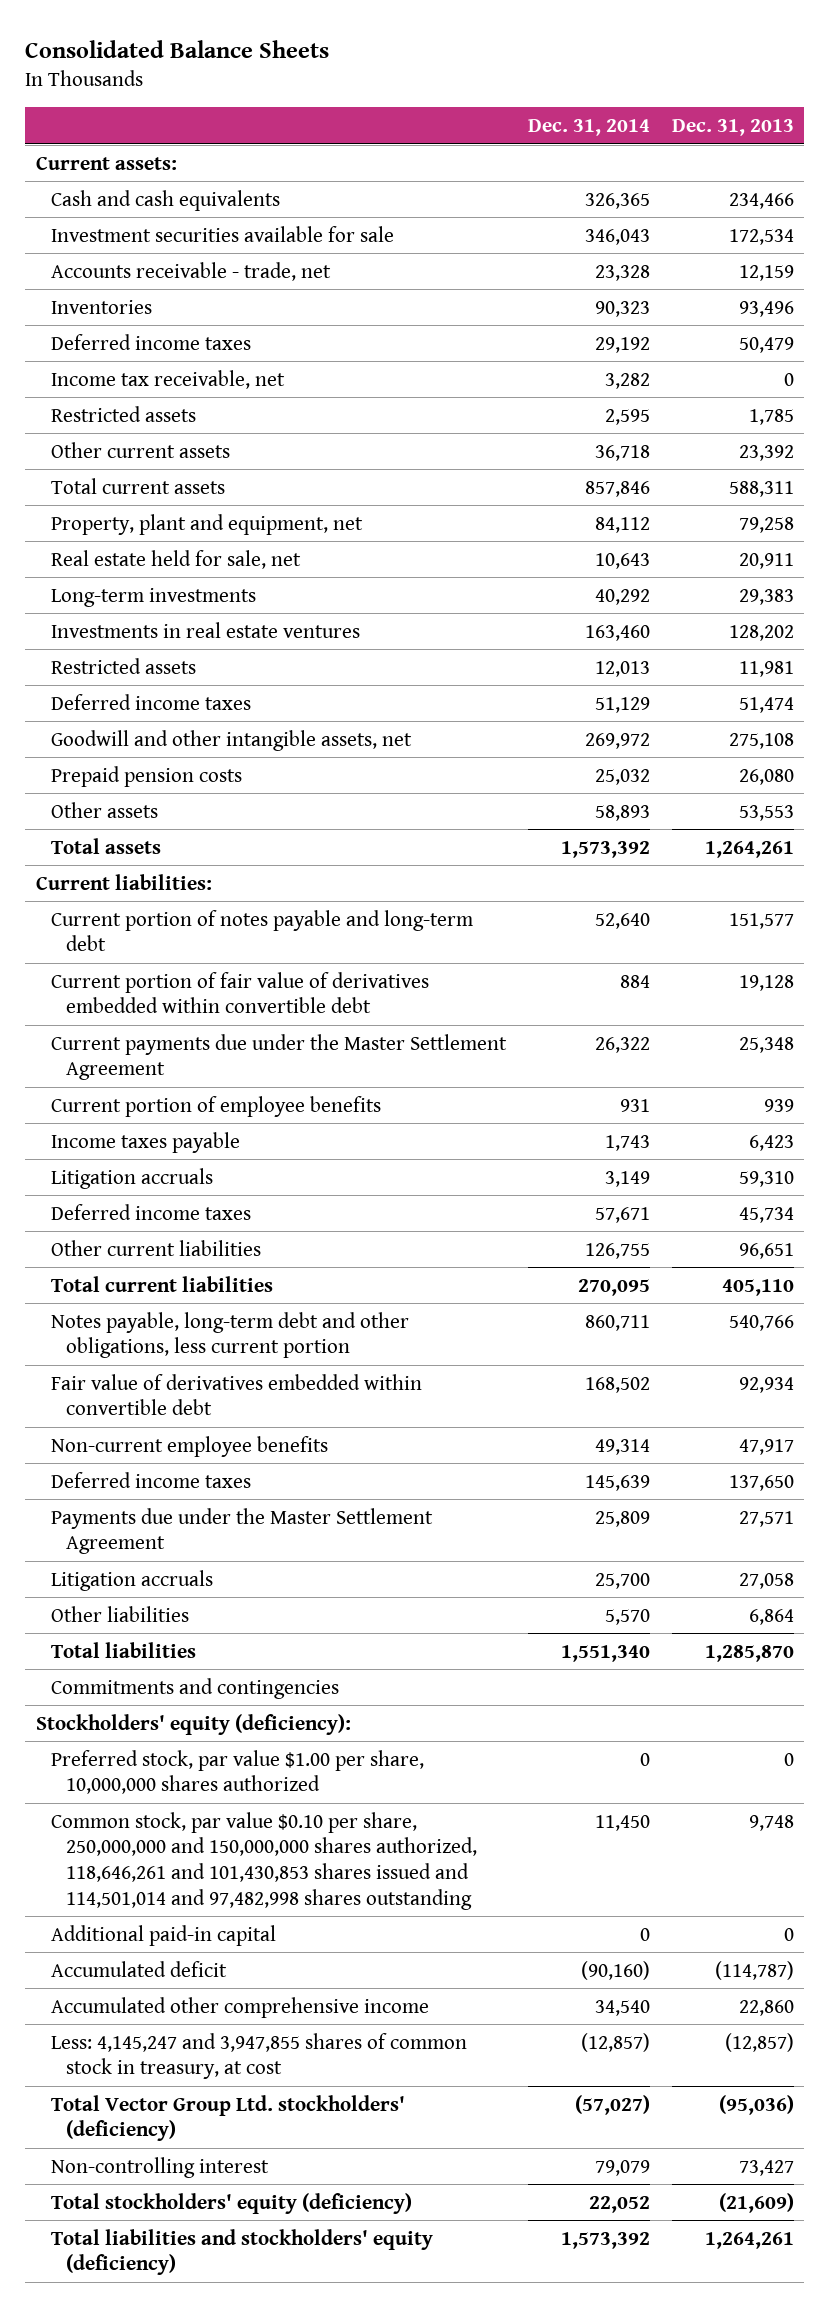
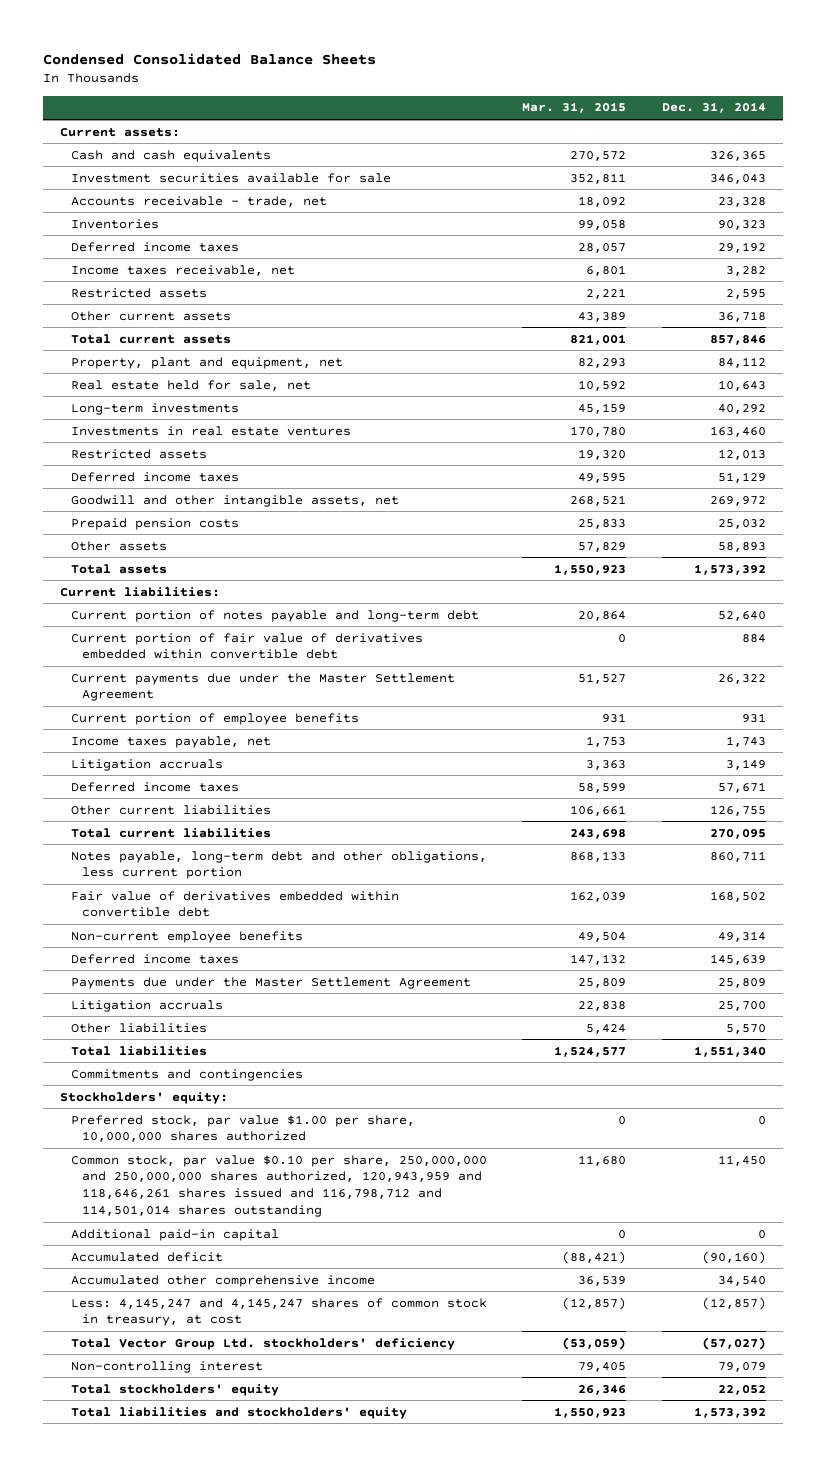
[25,39,330,58] Consolidated Balance Sheets -> [42,52,376,65] Condensed Consolidated Balance Sheets
[671,119,794,137] Dec. 31, 2013 -> none
none -> [522,102,627,114] Mar. 31, 2015
[51,369,286,389] Income tax receivable, net -> [71,264,296,276] Income taxes receivable, net
[51,1131,241,1153] Income taxes payable -> [71,735,272,748] Income taxes payable, net
[36,1713,352,1735] Stockholders' equity (deficiency): -> [60,1091,229,1104] Stockholders' equity:
[51,1811,478,1910] Common stock, par value $0.10 per share, 250,000,000 and 150,000,000 shares authorized, 118,646,261 and 101,430,853 shares issued and 114,501,014 and 97,482,998 shares outstanding -> [71,1154,488,1218] Common stock, par value $0.10 per share, 250,000,000 and 250,000,000 shares authorized, 120,943,959 and 118,646,261 shares issued and 116,798,712 and 114,501,014 shares outstanding
[51,2032,468,2080] Less: 4,145,247 and 3,947,855 shares of common stock in treasury, at cost -> [71,1297,488,1327] Less: 4,145,247 and 4,145,247 shares of common stock in treasury, at cost
[51,2094,406,2142] Total Vector Group Ltd. stockholders' (deficiency) -> [71,1337,456,1350] Total Vector Group Ltd. stockholders' deficiency
[51,2192,413,2214] Total stockholders' equity (deficiency) -> [71,1383,280,1396] Total stockholders' equity
[51,2228,434,2276] Total liabilities and stockholders' equity (deficiency) -> [71,1406,408,1419] Total liabilities and stockholders' equity

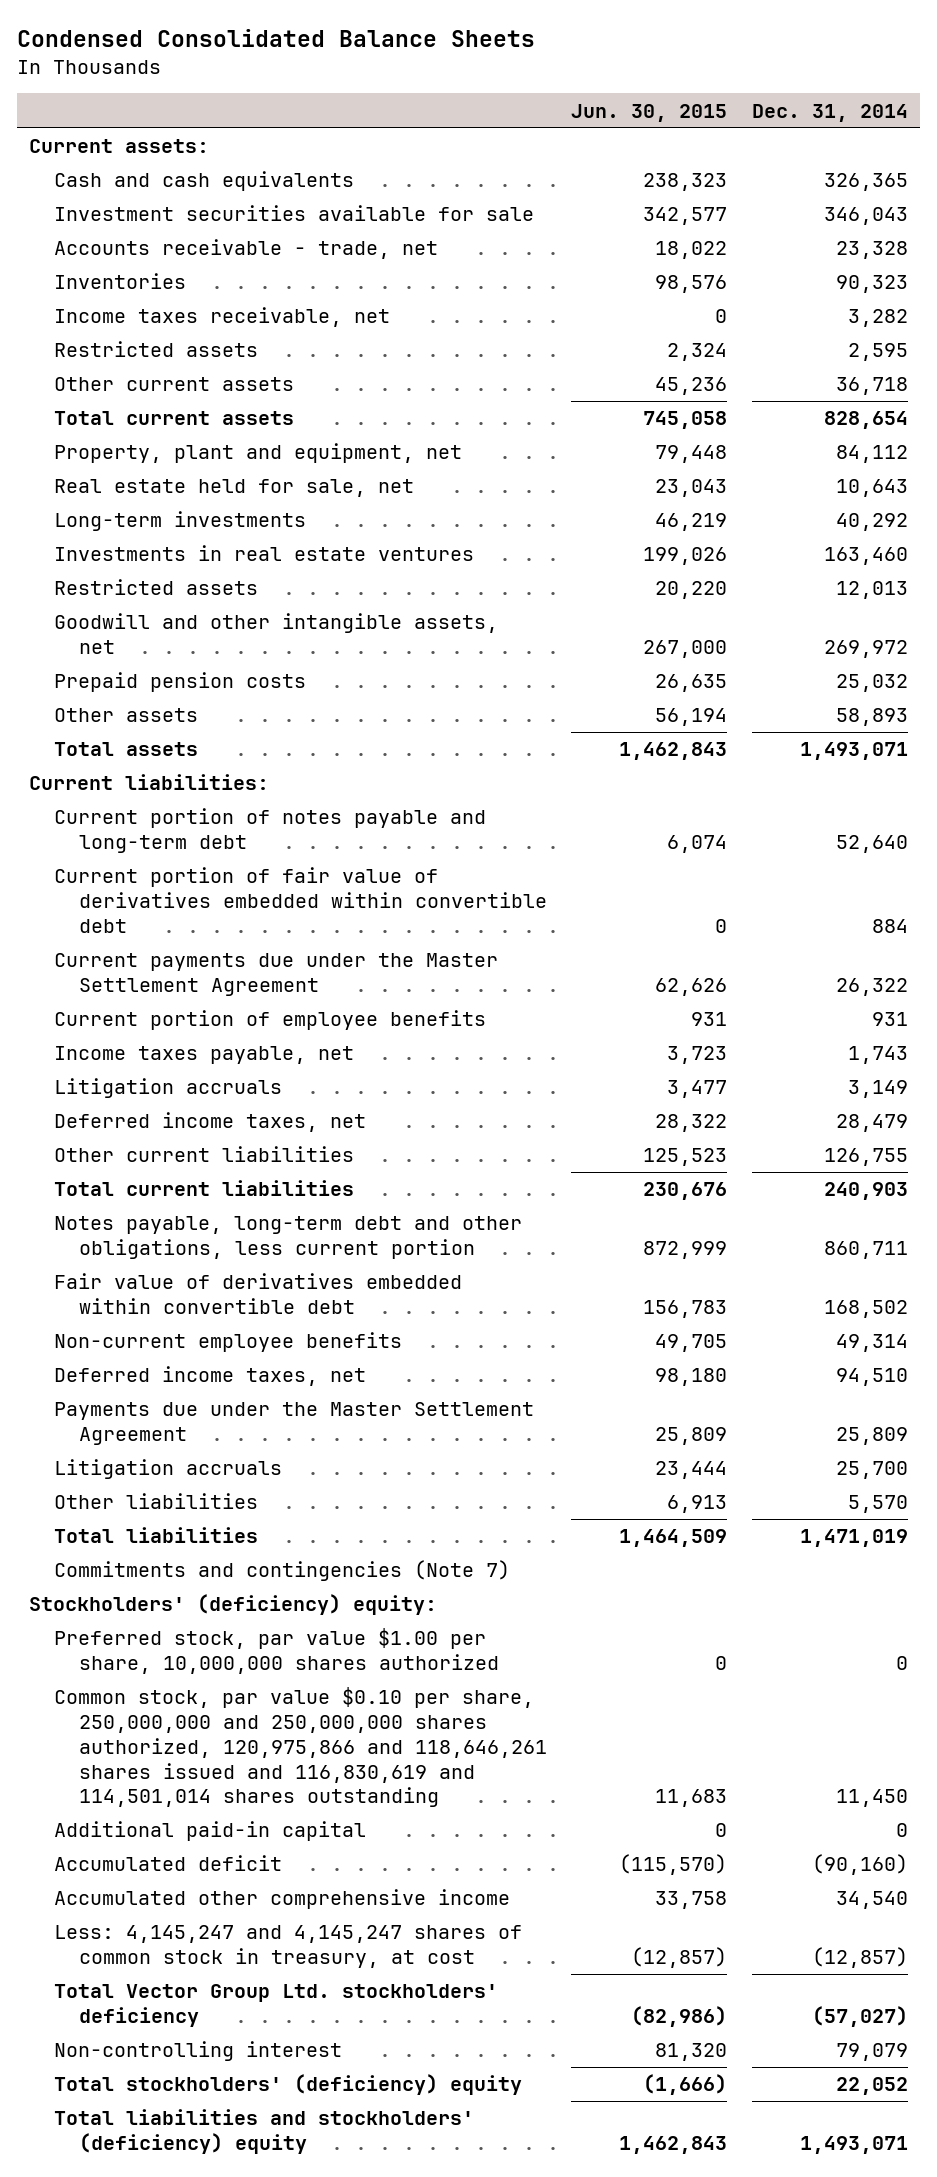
[522,102,627,114] Mar. 31, 2015 -> none
none -> [571,103,728,122] Jun. 30, 2015
[71,241,240,252] Deferred income taxes -> none
[709,334,766,345] 857,846 -> [823,411,908,430] 828,654
[71,471,240,482] Deferred income taxes -> none
[693,563,766,575] 1,573,392 -> [799,742,908,761] 1,493,071
[71,781,240,792] Deferred income taxes -> [53,1112,366,1133] Deferred income taxes, net
[717,781,766,793] 57,671 -> [835,1114,908,1133] 28,479
[709,828,766,839] 270,095 -> [823,1182,908,1201] 240,903
[71,953,240,964] Deferred income taxes -> [53,1366,366,1387] Deferred income taxes, net
[709,953,766,965] 145,639 -> [835,1368,908,1387] 94,510
[693,1045,766,1057] 1,551,340 -> [799,1529,908,1548] 1,471,019
[71,1068,304,1081] Commitments and contingencies -> [53,1560,510,1582] Commitments and contingencies (Note 7)
[60,1091,229,1104] Stockholders' equity: -> [28,1594,437,1616] Stockholders' (deficiency) equity:
[71,1154,488,1218] Common stock, par value $0.10 per share, 250,000,000 and 250,000,000 shares authorized, 120,943,959 and 118,646,261 shares issued and 116,798,712 and 114,501,014 shares outstanding -> [53,1687,547,1808] Common stock, par value $0.10 per share, 250,000,000 and 250,000,000 shares authorized, 120,975,866 and 118,646,261 shares issued and 116,830,619 and 114,501,014 shares outstanding
[71,1383,280,1396] Total stockholders' equity -> [53,2074,522,2096] Total stockholders' (deficiency) equity
[71,1406,408,1419] Total liabilities and stockholders' equity -> [53,2109,474,2155] Total liabilities and stockholders' (deficiency) equity
[693,1406,766,1418] 1,573,392 -> [799,2136,908,2155] 1,493,071

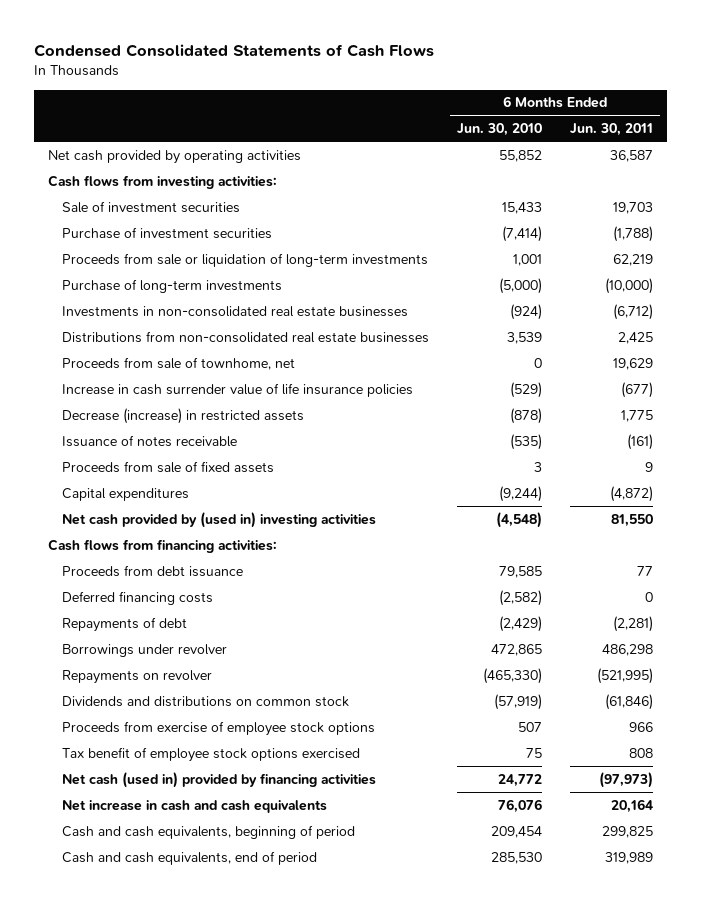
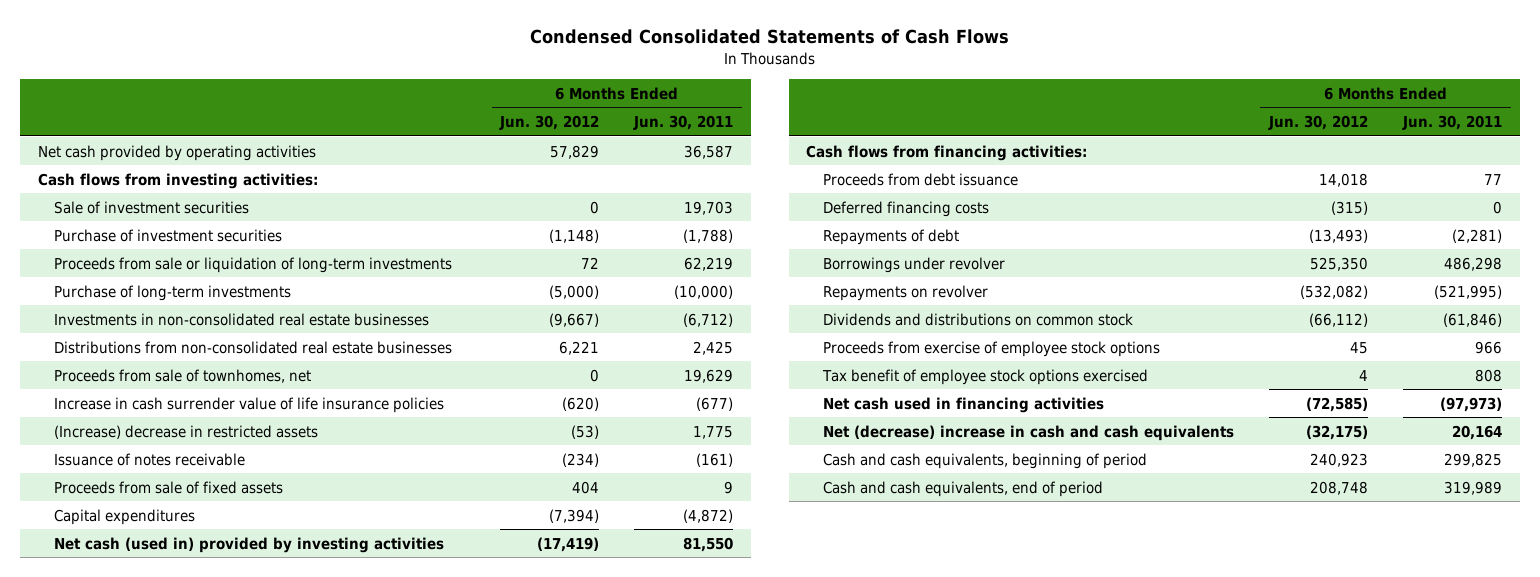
[456,123,542,137] Jun. 30, 2010 -> none
none -> [499,114,600,130] Jun. 30, 2012
[61,356,295,370] Proceeds from sale of townhome, net -> [54,368,312,383] Proceeds from sale of townhomes, net
[61,407,304,424] Decrease (increase) in restricted assets -> [54,424,319,439] (Increase) decrease in restricted assets
[61,511,376,528] Net cash provided by (used in) investing activities -> [54,536,445,553] Net cash (used in) provided by investing activities
[61,771,376,788] Net cash (used in) provided by financing activities -> [822,396,1104,413] Net cash used in financing activities
[61,799,327,813] Net increase in cash and cash equivalents -> [822,424,1234,441] Net (decrease) increase in cash and cash equivalents

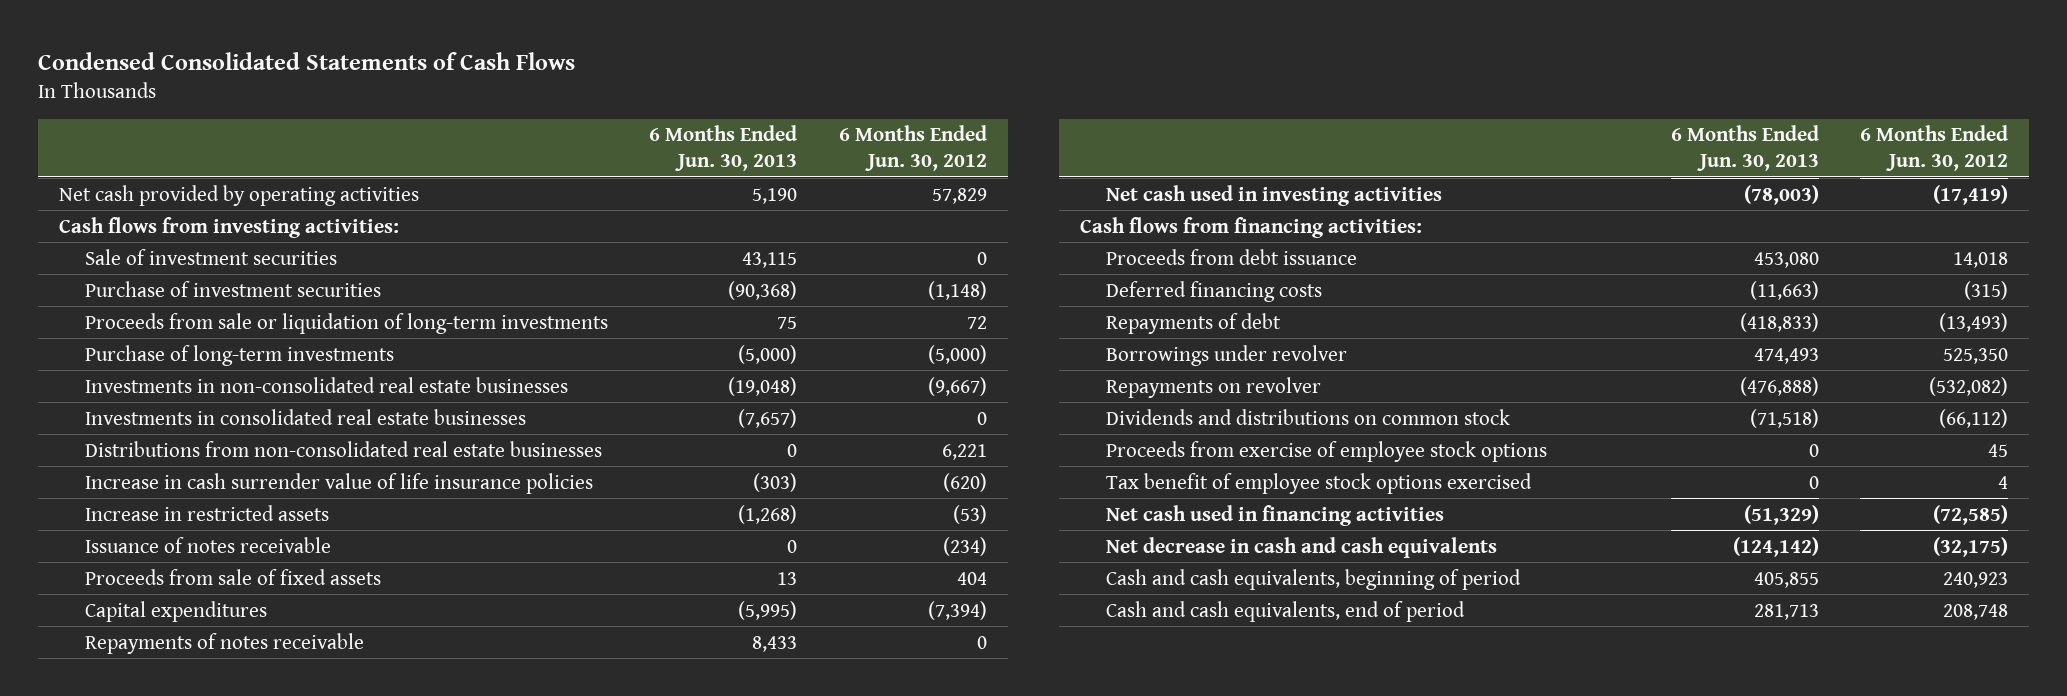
[633,114,734,130] Jun. 30, 2011 -> none
none -> [649,125,798,171] 6 Months Ended Jun. 30, 2013
none -> [85,408,527,425] Investments in consolidated real estate businesses
[54,368,312,383] Proceeds from sale of townhomes, net -> none
[54,424,319,439] (Increase) decrease in restricted assets -> [85,504,330,521] Increase in restricted assets
none -> [85,632,365,654] Repayments of notes receivable
[54,536,445,553] Net cash (used in) provided by investing activities -> [1106,184,1443,206] Net cash used in investing activities
[822,424,1234,441] Net (decrease) increase in cash and cash equivalents -> [1106,536,1498,558] Net decrease in cash and cash equivalents

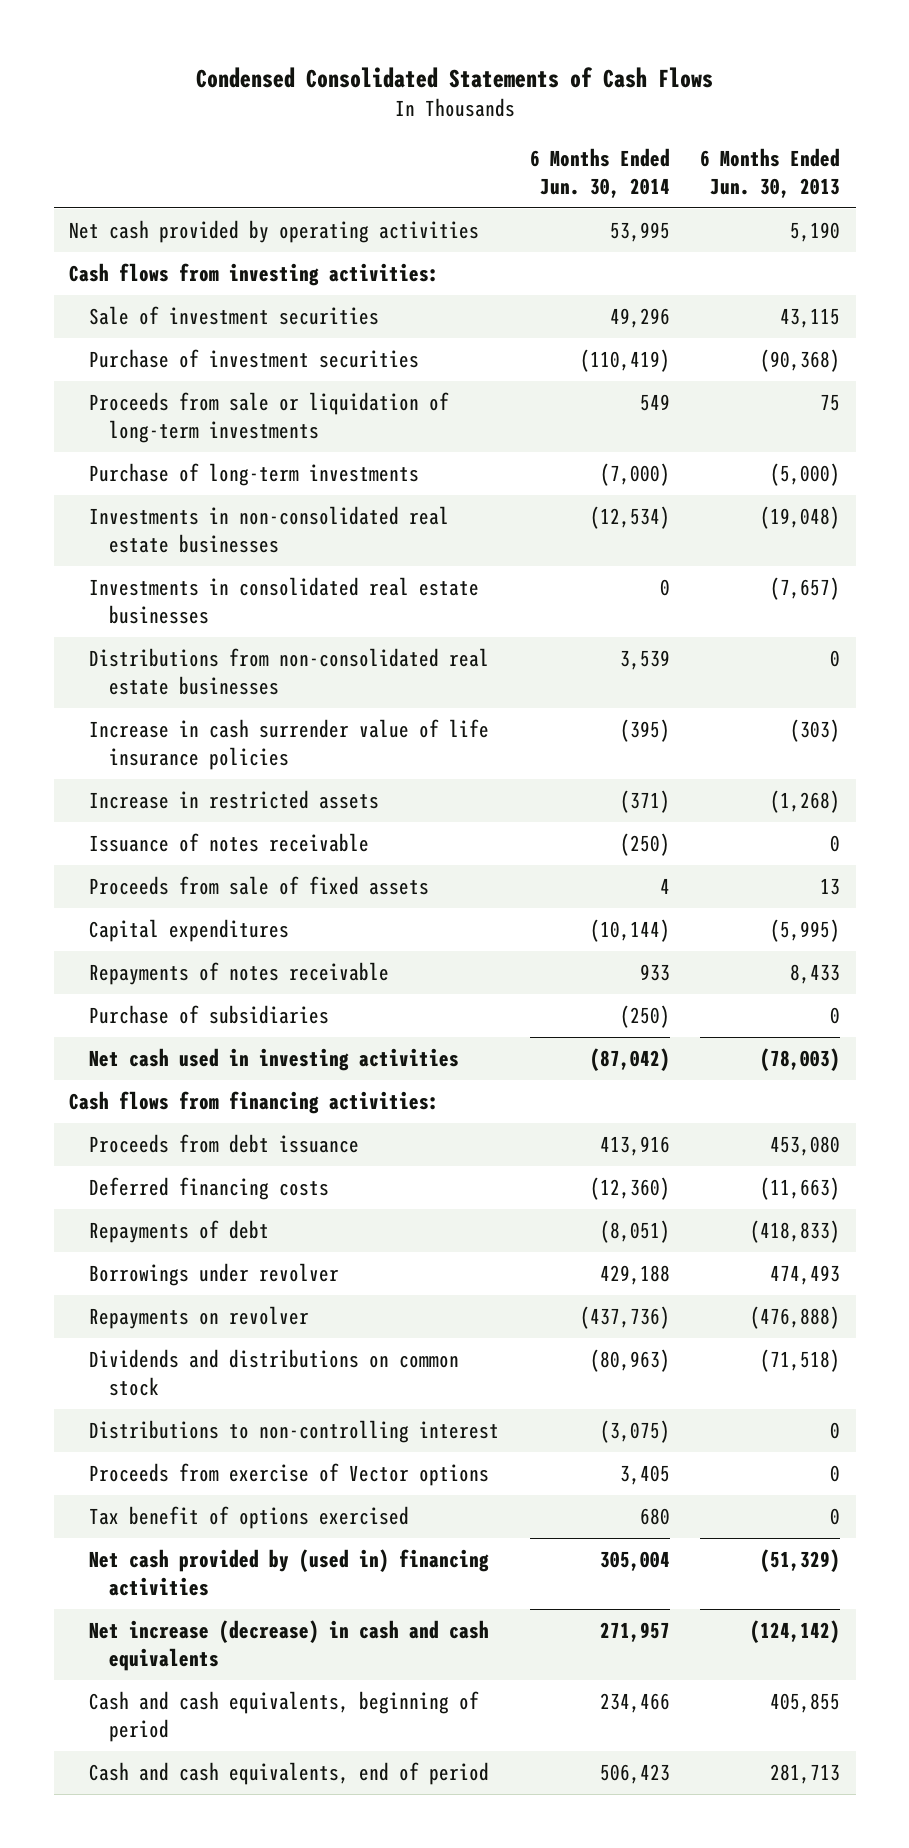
[838,125,987,171] 6 Months Ended Jun. 30, 2012 -> none
none -> [529,147,670,198] 6 Months Ended Jun. 30, 2014
none -> [89,1005,330,1025] Purchase of subsidiaries
none -> [89,1420,500,1444] Distributions to non-controlling interest
[1106,440,1548,462] Proceeds from exercise of employee stock options -> [89,1463,490,1487] Proceeds from exercise of Vector options
[1106,472,1533,494] Tax benefit of employee stock options exercised -> [89,1506,410,1530] Tax benefit of options exercised
[1106,504,1445,526] Net cash used in financing activities -> [89,1549,490,1596] Net cash provided by (used in) financing activities
[1106,536,1498,558] Net decrease in cash and cash equivalents -> [89,1620,490,1671] Net increase (decrease) in cash and cash equivalents

